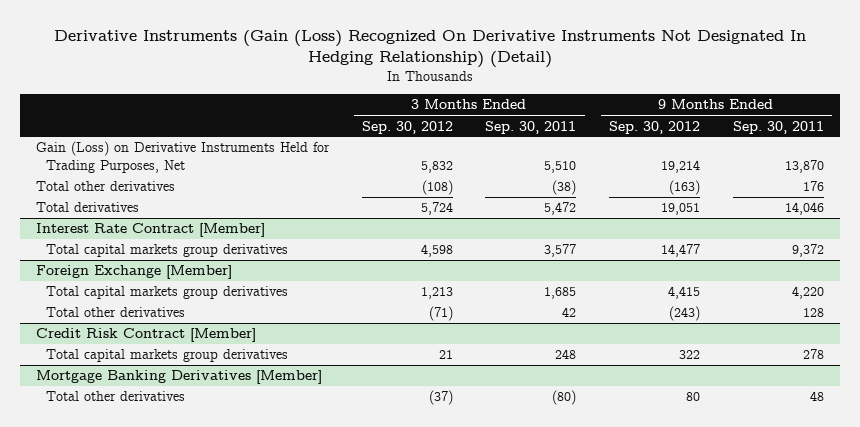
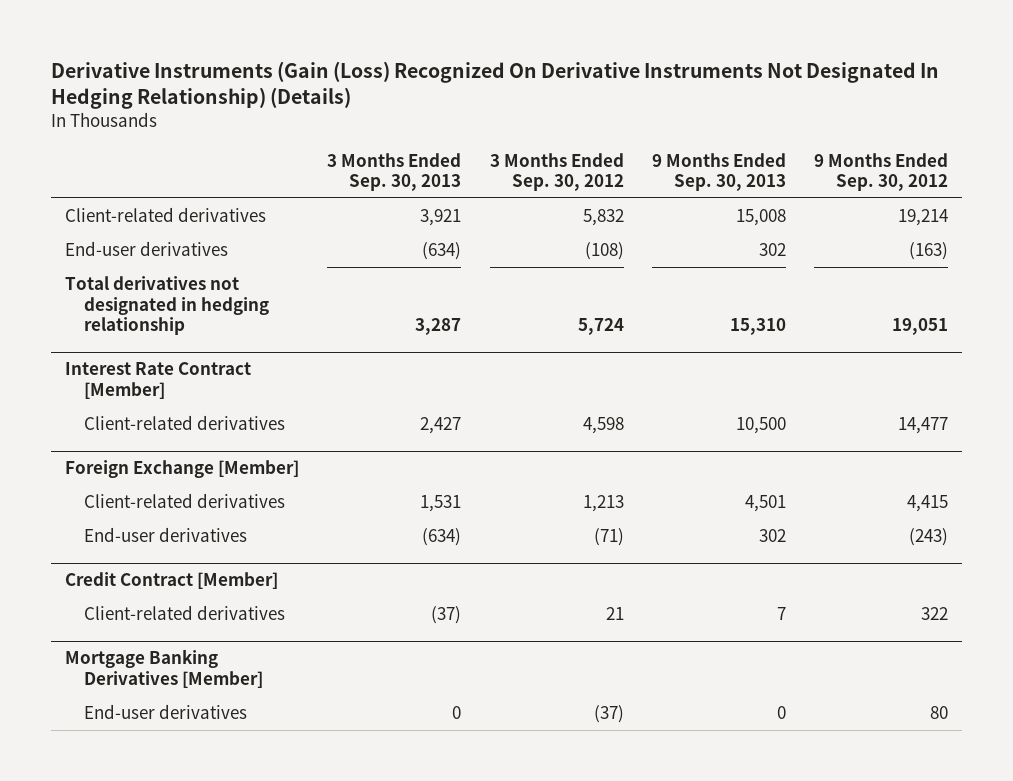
[53,30,806,69] Derivative Instruments (Gain (Loss) Recognized On Derivative Instruments Not Designated In Hedging Relationship) (Detail) -> [51,60,940,109] Derivative Instruments (Gain (Loss) Recognized On Derivative Instruments Not Designated In Hedging Relationship) (Details)
[485,120,577,134] Sep. 30, 2011 -> none
[732,120,824,134] Sep. 30, 2011 -> none
none -> [327,152,462,192] 3 Months Ended Sep. 30, 2013
none -> [651,152,786,192] 9 Months Ended Sep. 30, 2013
[36,141,331,173] Gain (Loss) on Derivative Instruments Held for Trading Purposes, Net -> [65,207,267,223] Client-related derivatives
[36,181,176,192] Total other derivatives -> [65,241,229,257] End-user derivatives
[36,202,140,213] Total derivatives -> [65,276,270,336] Total derivatives not designated in hedging relationship
[45,244,288,258] Total capital markets group derivatives -> [84,415,286,431] Client-related derivatives
[45,286,288,300] Total capital markets group derivatives -> [84,493,286,509] Client-related derivatives
[45,307,185,318] Total other derivatives -> [84,527,248,543] End-user derivatives
[36,328,257,343] Credit Risk Contract [Member] -> [65,572,279,590] Credit Contract [Member]
[45,349,288,363] Total capital markets group derivatives -> [84,605,286,621] Client-related derivatives
[45,391,185,402] Total other derivatives -> [84,704,248,720] End-user derivatives

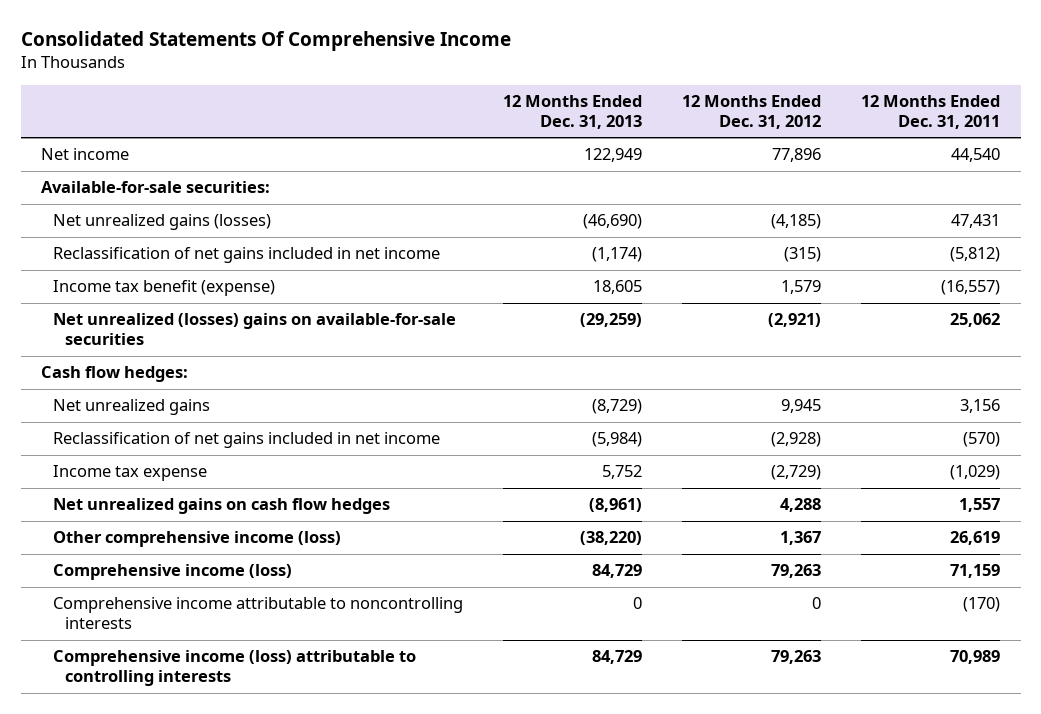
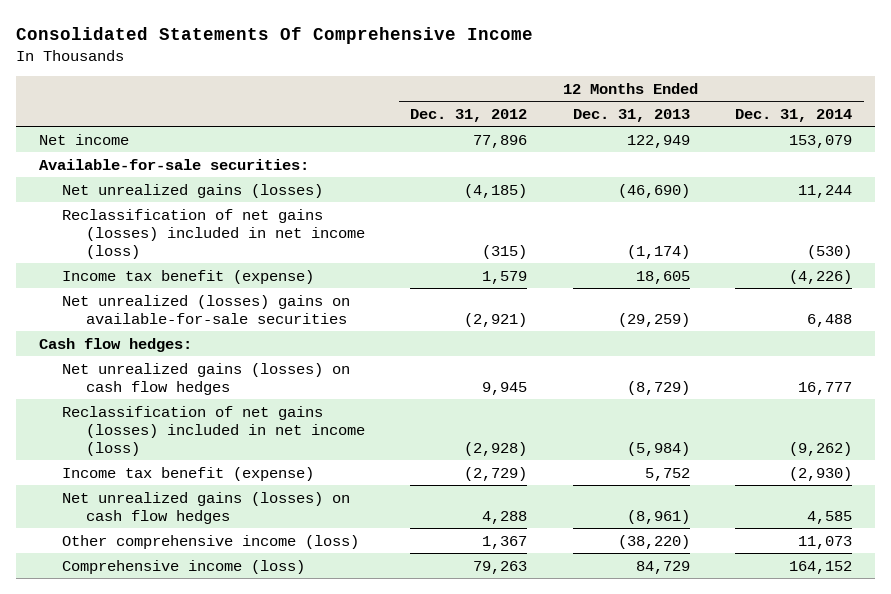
[861,94,1001,130] 12 Months Ended Dec. 31, 2011 -> none
none -> [735,108,853,122] Dec. 31, 2014
[52,247,440,264] Reclassification of net gains included in net income -> [62,208,365,259] Reclassification of net gains (losses) included in net income (loss)
[52,399,210,416] Net unrealized gains -> [62,362,351,395] Net unrealized gains (losses) on cash flow hedges
[52,432,440,449] Reclassification of net gains included in net income -> [62,405,365,456] Reclassification of net gains (losses) included in net income (loss)
[52,465,207,482] Income tax expense -> [62,466,315,481] Income tax benefit (expense)
[52,498,390,515] Net unrealized gains on cash flow hedges -> [62,491,351,524] Net unrealized gains (losses) on cash flow hedges
[52,597,463,630] Comprehensive income attributable to noncontrolling interests -> none
[52,650,416,687] Comprehensive income (loss) attributable to controlling interests -> none

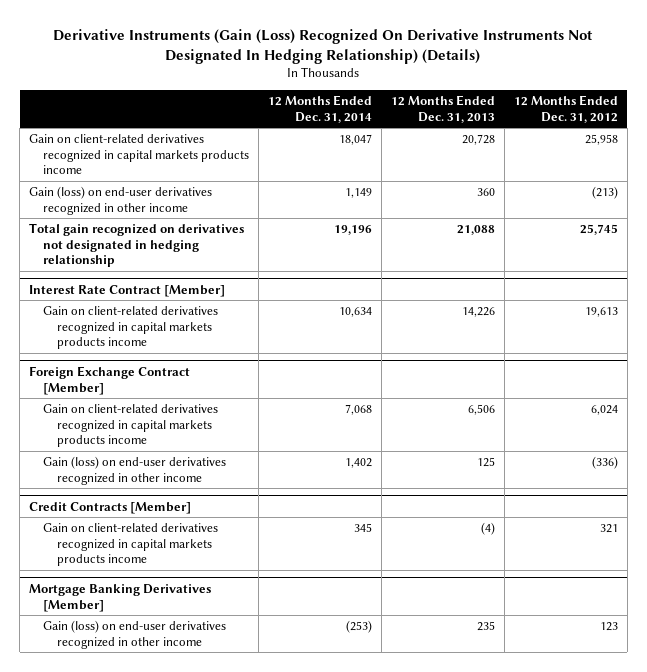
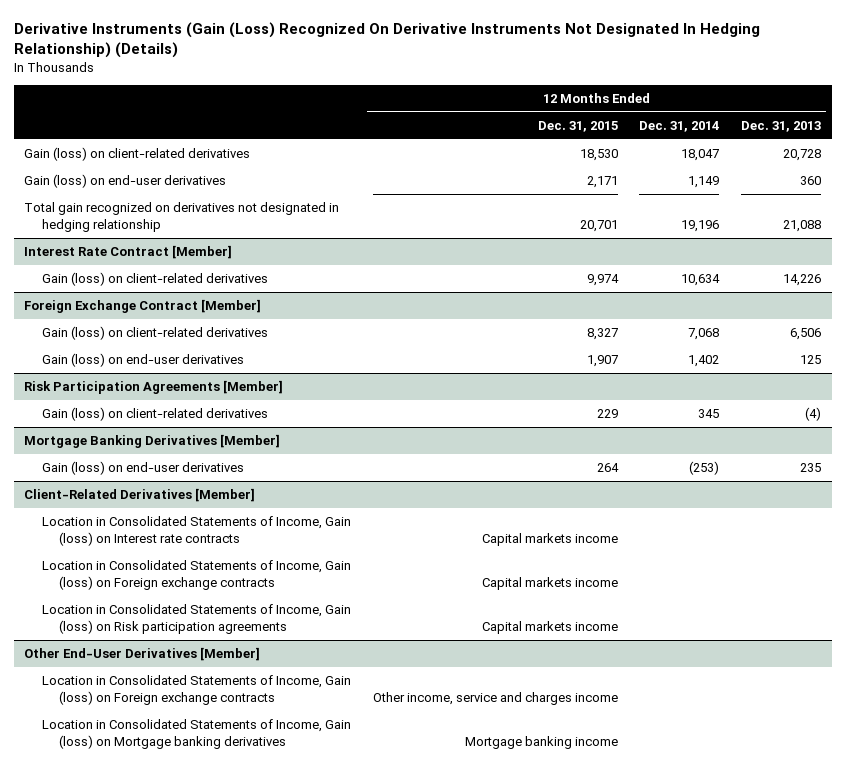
[513,94,618,123] 12 Months Ended Dec. 31, 2012 -> none
none -> [537,120,618,132] Dec. 31, 2015
[29,133,249,175] Gain on client-related derivatives recognized in capital markets products income -> [24,147,251,162] Gain (loss) on client-related derivatives
[29,185,213,215] Gain (loss) on end-user derivatives recognized in other income -> [24,174,227,189] Gain (loss) on end-user derivatives
[42,305,218,350] Gain on client-related derivatives recognized in capital markets products income -> [41,272,268,287] Gain (loss) on client-related derivatives
[42,403,218,448] Gain on client-related derivatives recognized in capital markets products income -> [41,326,268,341] Gain (loss) on client-related derivatives
[42,455,226,485] Gain (loss) on end-user derivatives recognized in other income -> [41,353,244,368] Gain (loss) on end-user derivatives
[29,501,192,514] Credit Contracts [Member] -> [24,380,284,395] Risk Participation Agreements [Member]
[42,522,218,567] Gain on client-related derivatives recognized in capital markets products income -> [41,407,268,422] Gain (loss) on client-related derivatives
[42,619,226,649] Gain (loss) on end-user derivatives recognized in other income -> [41,461,244,476] Gain (loss) on end-user derivatives
none -> [24,488,256,503] Client-Related Derivatives [Member]
none -> [41,516,351,546] Location in Consolidated Statements of Income, Gain (loss) on Interest rate contracts
none -> [41,560,351,590] Location in Consolidated Statements of Income, Gain (loss) on Foreign exchange contracts
none -> [41,604,351,634] Location in Consolidated Statements of Income, Gain (loss) on Risk participation agreements
none -> [24,647,261,662] Other End-User Derivatives [Member]
none -> [41,675,351,705] Location in Consolidated Statements of Income, Gain (loss) on Foreign exchange contracts
none -> [41,719,351,749] Location in Consolidated Statements of Income, Gain (loss) on Mortgage banking derivatives

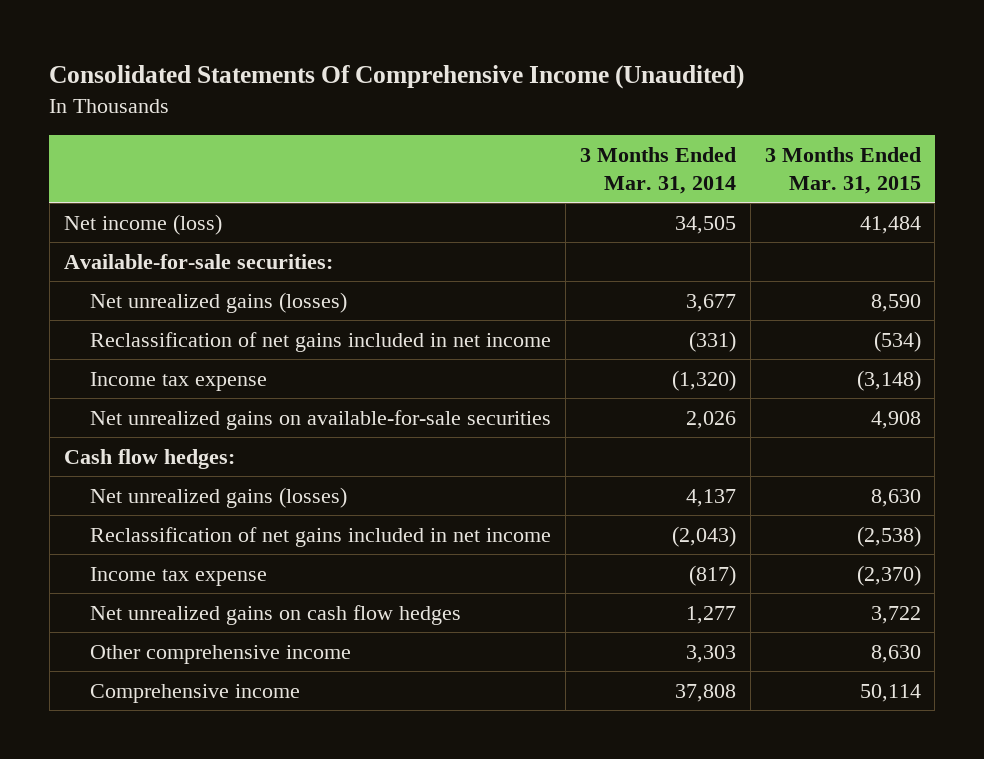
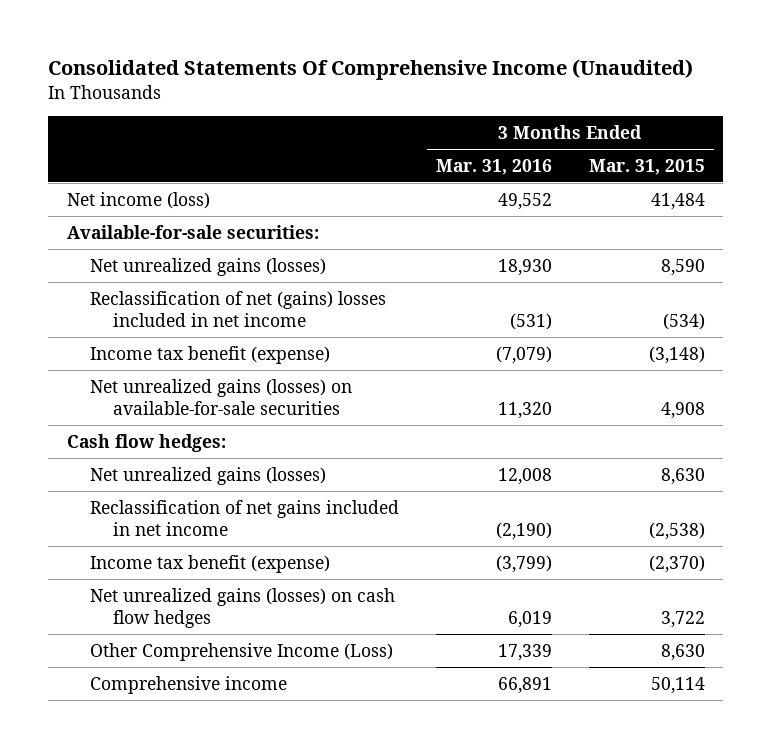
[579,146,736,194] 3 Months Ended Mar. 31, 2014 -> none
none -> [435,158,552,175] Mar. 31, 2016
[90,331,552,352] Reclassification of net gains included in net income -> [89,290,386,328] Reclassification of net (gains) losses included in net income
[90,371,268,391] Income tax expense -> [89,345,330,364] Income tax benefit (expense)
[90,409,552,430] Net unrealized gains on available-for-sale securities -> [89,378,352,416] Net unrealized gains (losses) on available-for-sale securities
[90,566,268,586] Income tax expense -> [89,554,330,573] Income tax benefit (expense)
[90,604,462,625] Net unrealized gains on cash flow hedges -> [89,587,395,629] Net unrealized gains (losses) on cash flow hedges
[90,644,352,664] Other comprehensive income -> [89,642,393,661] Other Comprehensive Income (Loss)

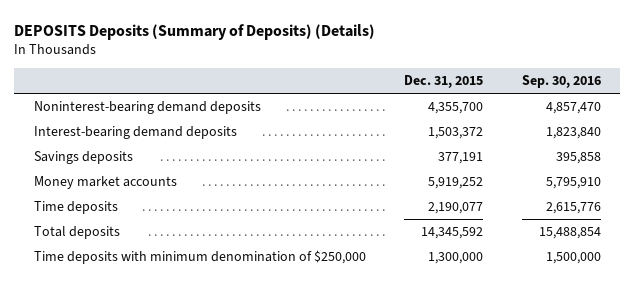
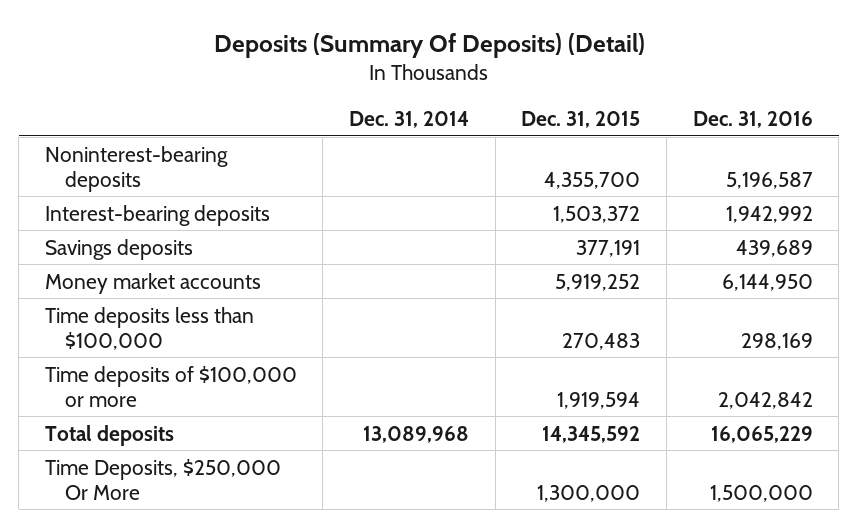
[14,23,376,40] DEPOSITS Deposits (Summary of Deposits) (Details) -> [213,32,645,58] Deposits (Summary Of Deposits) (Detail)
[521,75,601,89] Sep. 30, 2016 -> none
none -> [349,111,470,129] Dec. 31, 2014
none -> [692,111,813,129] Dec. 31, 2016
[33,101,261,115] Noninterest-bearing demand deposits -> [44,145,228,192] Noninterest-bearing deposits
[33,126,237,140] Interest-bearing demand deposits -> [44,204,270,226] Interest-bearing deposits
[33,201,118,215] Time deposits -> none
none -> [44,306,254,350] Time deposits less than $100,000
none -> [44,365,297,407] Time deposits of $100,000 or more
[33,250,366,265] Time deposits with minimum denomination of $250,000 -> [44,458,281,500] Time Deposits, $250,000 Or More

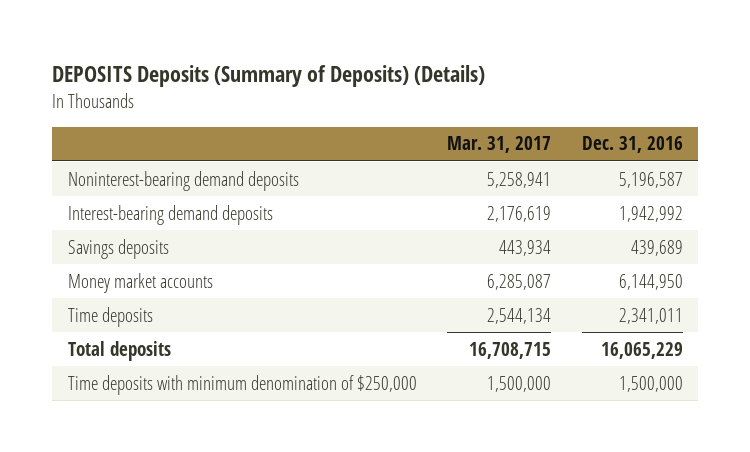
[213,32,645,58] Deposits (Summary Of Deposits) (Detail) -> [52,65,486,88] DEPOSITS Deposits (Summary of Deposits) (Details)
[349,111,470,129] Dec. 31, 2014 -> none
[521,111,641,129] Dec. 31, 2015 -> none
none -> [447,136,552,154] Mar. 31, 2017
[44,145,228,192] Noninterest-bearing deposits -> [67,170,299,191] Noninterest-bearing demand deposits
[44,204,270,226] Interest-bearing deposits -> [67,204,273,225] Interest-bearing demand deposits
[44,306,254,350] Time deposits less than $100,000 -> none
[44,365,297,407] Time deposits of $100,000 or more -> none
none -> [67,306,153,327] Time deposits
[44,458,281,500] Time Deposits, $250,000 Or More -> [67,374,417,395] Time deposits with minimum denomination of $250,000

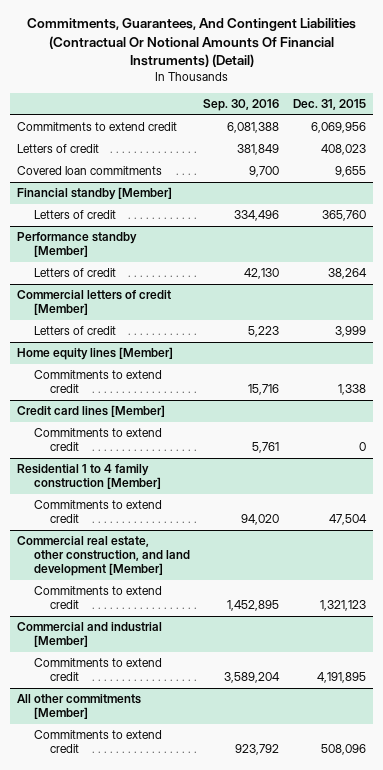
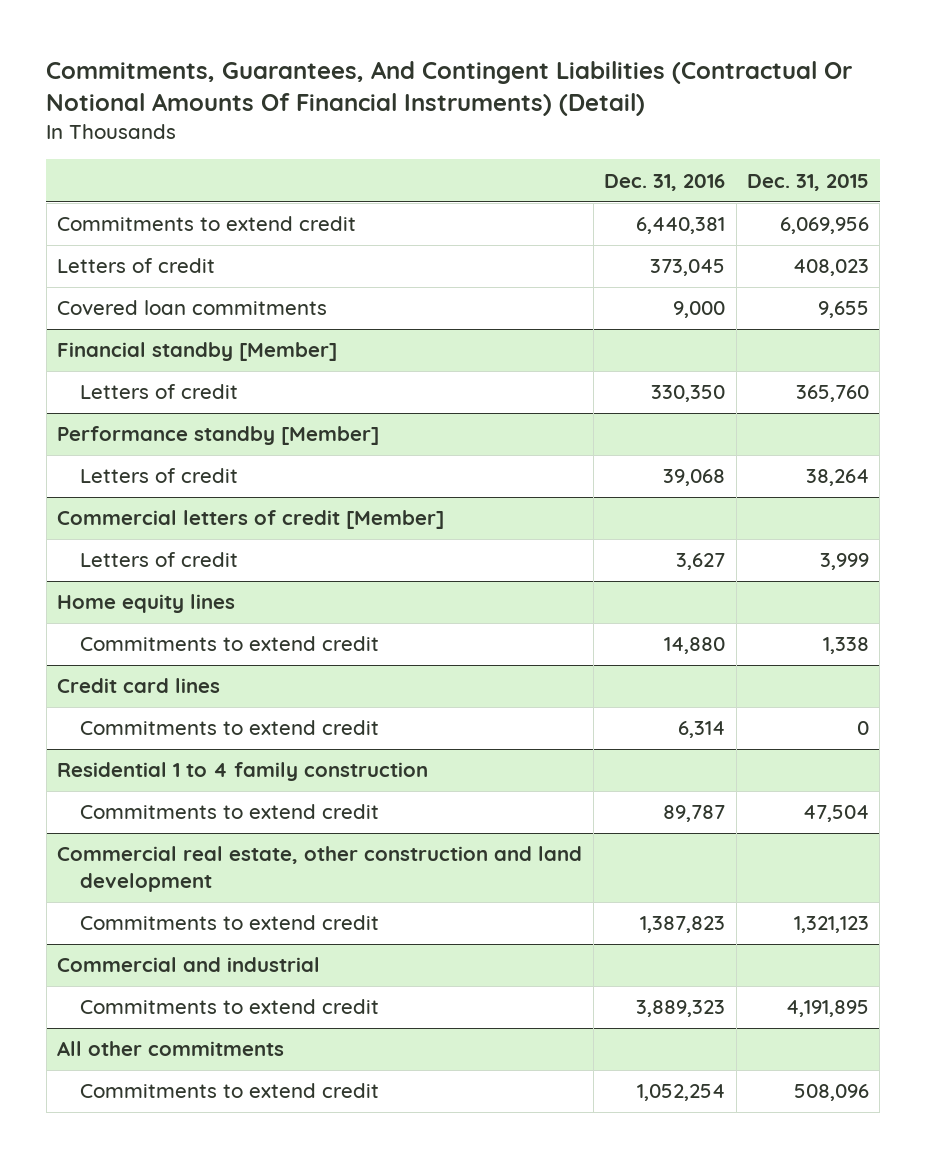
[203,98,280,111] Sep. 30, 2016 -> none
none -> [604,173,726,191] Dec. 31, 2016
[17,347,174,361] Home equity lines [Member] -> [57,594,236,614] Home equity lines
[17,405,166,418] Credit card lines [Member] -> [57,678,221,694] Credit card lines
[17,464,161,490] Residential 1 to 4 family construction [Member] -> [57,762,429,782] Residential 1 to 4 family construction
[17,536,190,577] Commercial real estate, other construction, and land development [Member] -> [57,846,583,893] Commercial real estate, other construction and land development
[17,622,163,648] Commercial and industrial [Member] -> [57,957,321,973] Commercial and industrial
[17,694,142,720] All other commitments [Member] -> [57,1041,285,1057] All other commitments

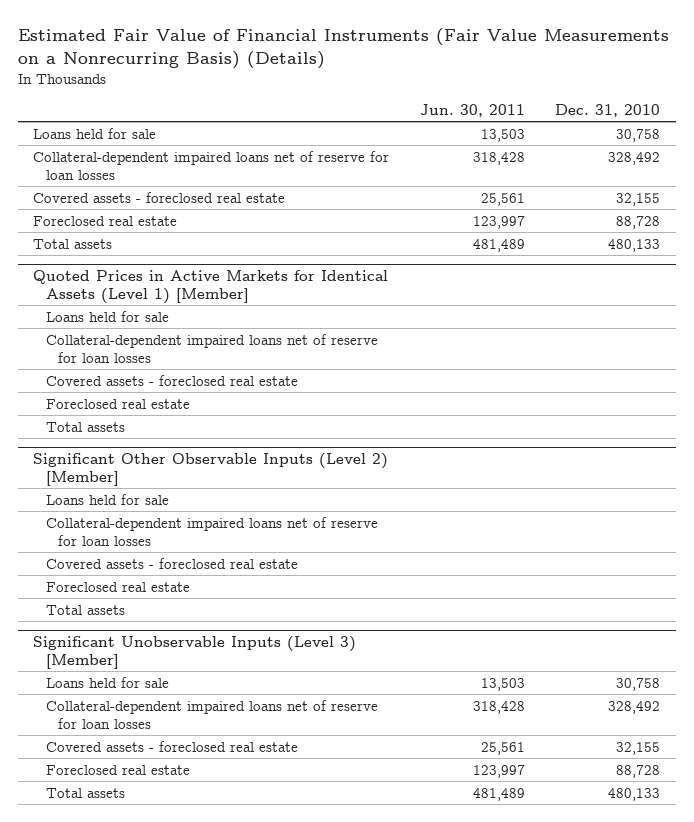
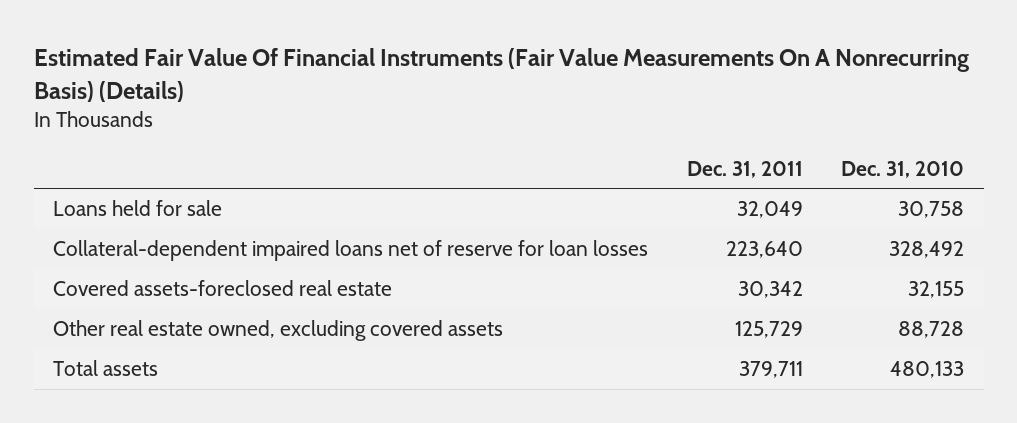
[17,27,669,69] Estimated Fair Value of Financial Instruments (Fair Value Measurements on a Nonrecurring Basis) (Details) -> [33,48,969,103] Estimated Fair Value Of Financial Instruments (Fair Value Measurements On A Nonrecurring Basis) (Details)
[419,103,525,117] Jun. 30, 2011 -> none
none -> [686,160,803,178] Dec. 31, 2011
[33,238,113,249] Total assets -> none
[33,269,389,305] Quoted Prices in Active Markets for Identical Assets (Level 1) [Member] -> none
[45,310,169,322] Loans held for sale -> none
[45,333,378,363] Collateral-dependent impaired loans net of reserve for loan losses -> none
[45,374,298,386] Covered assets - foreclosed real estate -> none
[45,398,190,409] Foreclosed real estate -> none
[45,421,125,432] Total assets -> none
[33,452,389,487] Significant Other Observable Inputs (Level 2) [Member] -> none
[45,493,169,505] Loans held for sale -> none
[45,516,378,546] Collateral-dependent impaired loans net of reserve for loan losses -> none
[45,557,298,569] Covered assets - foreclosed real estate -> none
[45,581,190,592] Foreclosed real estate -> none
[45,604,125,615] Total assets -> none
[33,635,357,670] Significant Unobservable Inputs (Level 3) [Member] -> none
[45,676,169,688] Loans held for sale -> none
[45,699,378,729] Collateral-dependent impaired loans net of reserve for loan losses -> none
[45,740,298,752] Covered assets - foreclosed real estate -> none
[45,764,190,775] Foreclosed real estate -> none
[33,191,286,203] Covered assets - foreclosed real estate -> [52,280,392,297] Covered assets-foreclosed real estate
[33,215,178,226] Foreclosed real estate -> [52,320,503,342] Other real estate owned, excluding covered assets

